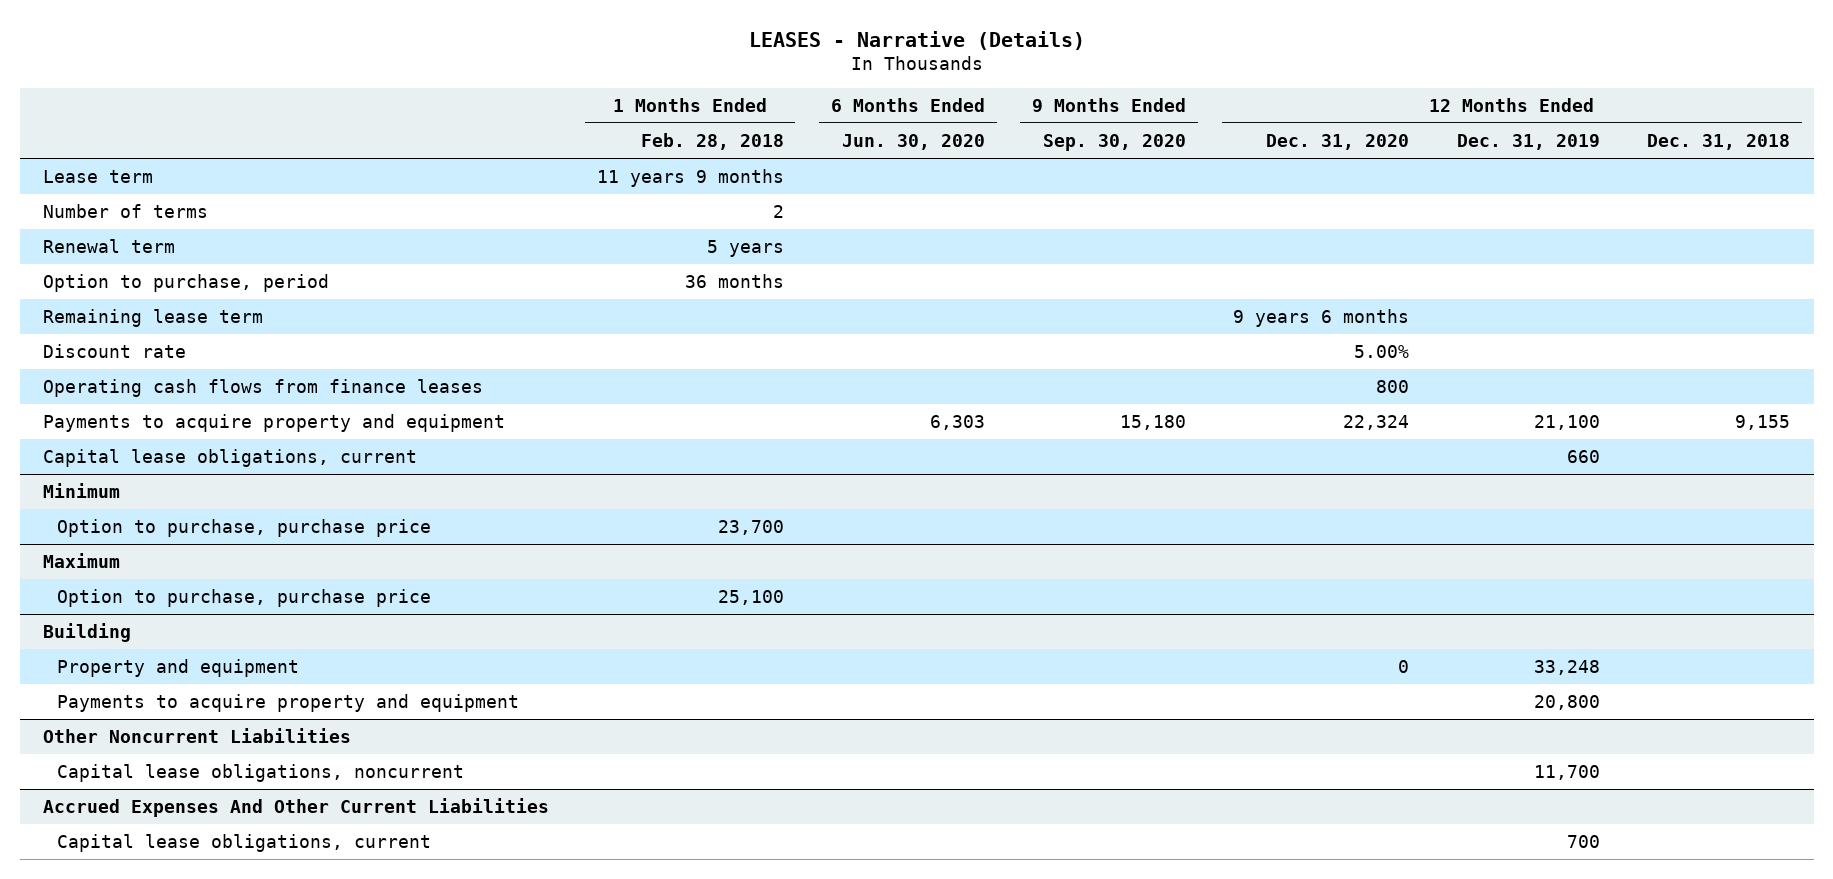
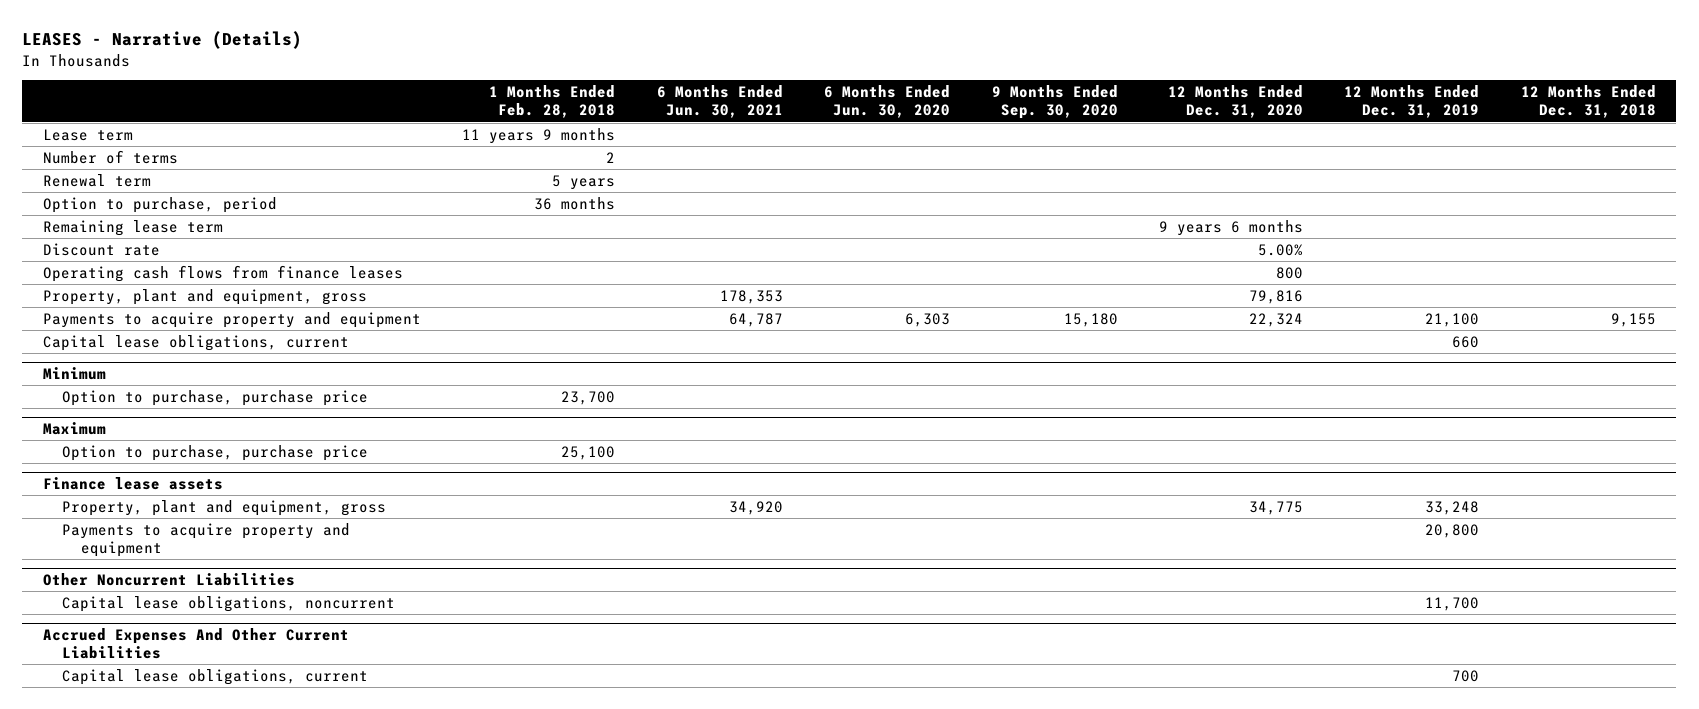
none -> [656,85,783,119] 6 Months Ended Jun. 30, 2021
none -> [43,288,368,305] Property, plant and equipment, gross
[43,622,132,642] Building -> [43,476,224,490] Finance lease assets
[57,658,300,677] Property and equipment -> [61,499,386,516] Property, plant and equipment, gross
[1398,659,1410,673] 0 -> [1249,500,1304,515] 34,775

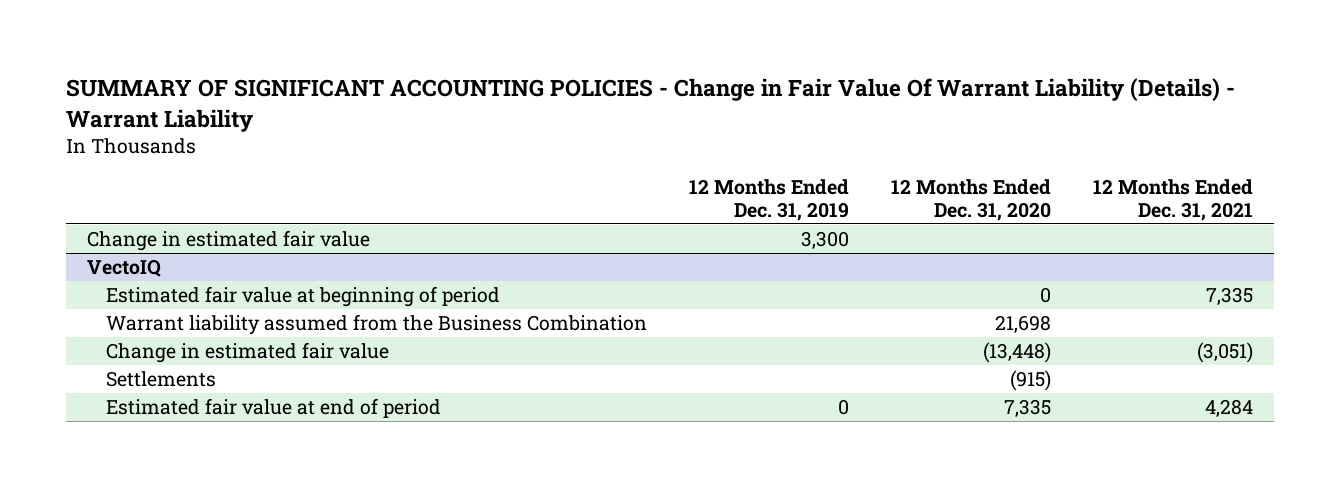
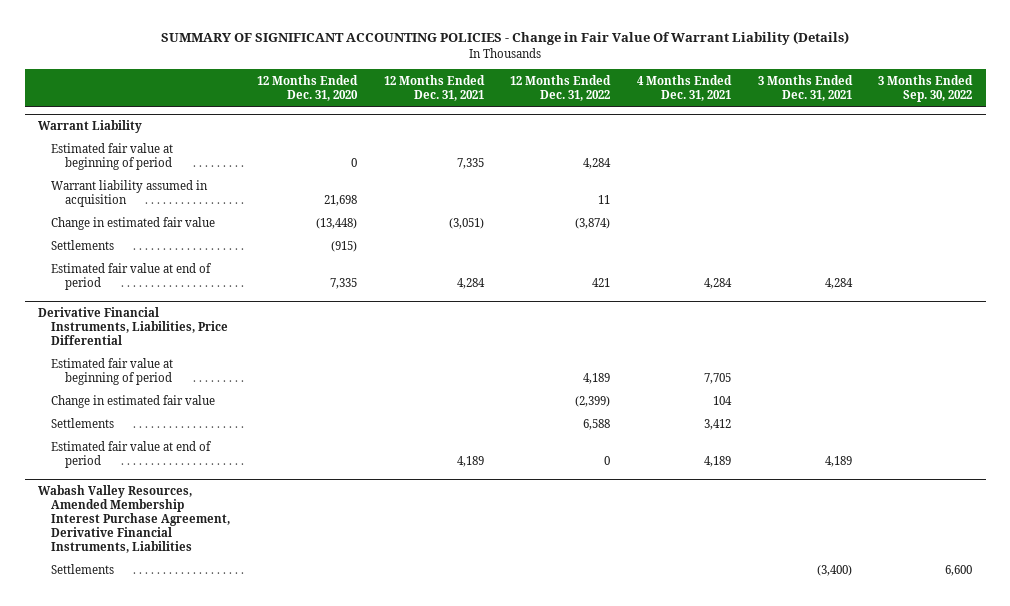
[65,78,1235,132] SUMMARY OF SIGNIFICANT ACCOUNTING POLICIES - Change in Fair Value Of Warrant Liability (Details) - Warrant Liability -> [161,31,850,46] SUMMARY OF SIGNIFICANT ACCOUNTING POLICIES - Change in Fair Value Of Warrant Liability (Details)
[689,178,850,221] 12 Months Ended Dec. 31, 2019 -> none
none -> [510,74,612,102] 12 Months Ended Dec. 31, 2022
none -> [637,74,733,102] 4 Months Ended Dec. 31, 2021
none -> [757,74,853,102] 3 Months Ended Dec. 31, 2021
none -> [878,74,974,103] 3 Months Ended Sep. 30, 2022
[86,229,370,251] Change in estimated fair value -> none
[86,258,161,277] VectoIQ -> [37,119,142,133] Warrant Liability
[106,313,648,335] Warrant liability assumed from the Business Combination -> [51,179,209,207] Warrant liability assumed in acquisition
none -> [37,306,229,345] Derivative Financial Instruments, Liabilities, Price Differential
none -> [51,357,174,385] Estimated fair value at beginning of period
none -> [51,394,216,408] Change in estimated fair value
none -> [51,417,115,428] Settlements
none -> [51,440,213,468] Estimated fair value at end of period
none -> [37,484,231,553] Wabash Valley Resources, Amended Membership Interest Purchase Agreement, Derivative Financial Instruments, Liabilities
none -> [51,563,115,574] Settlements

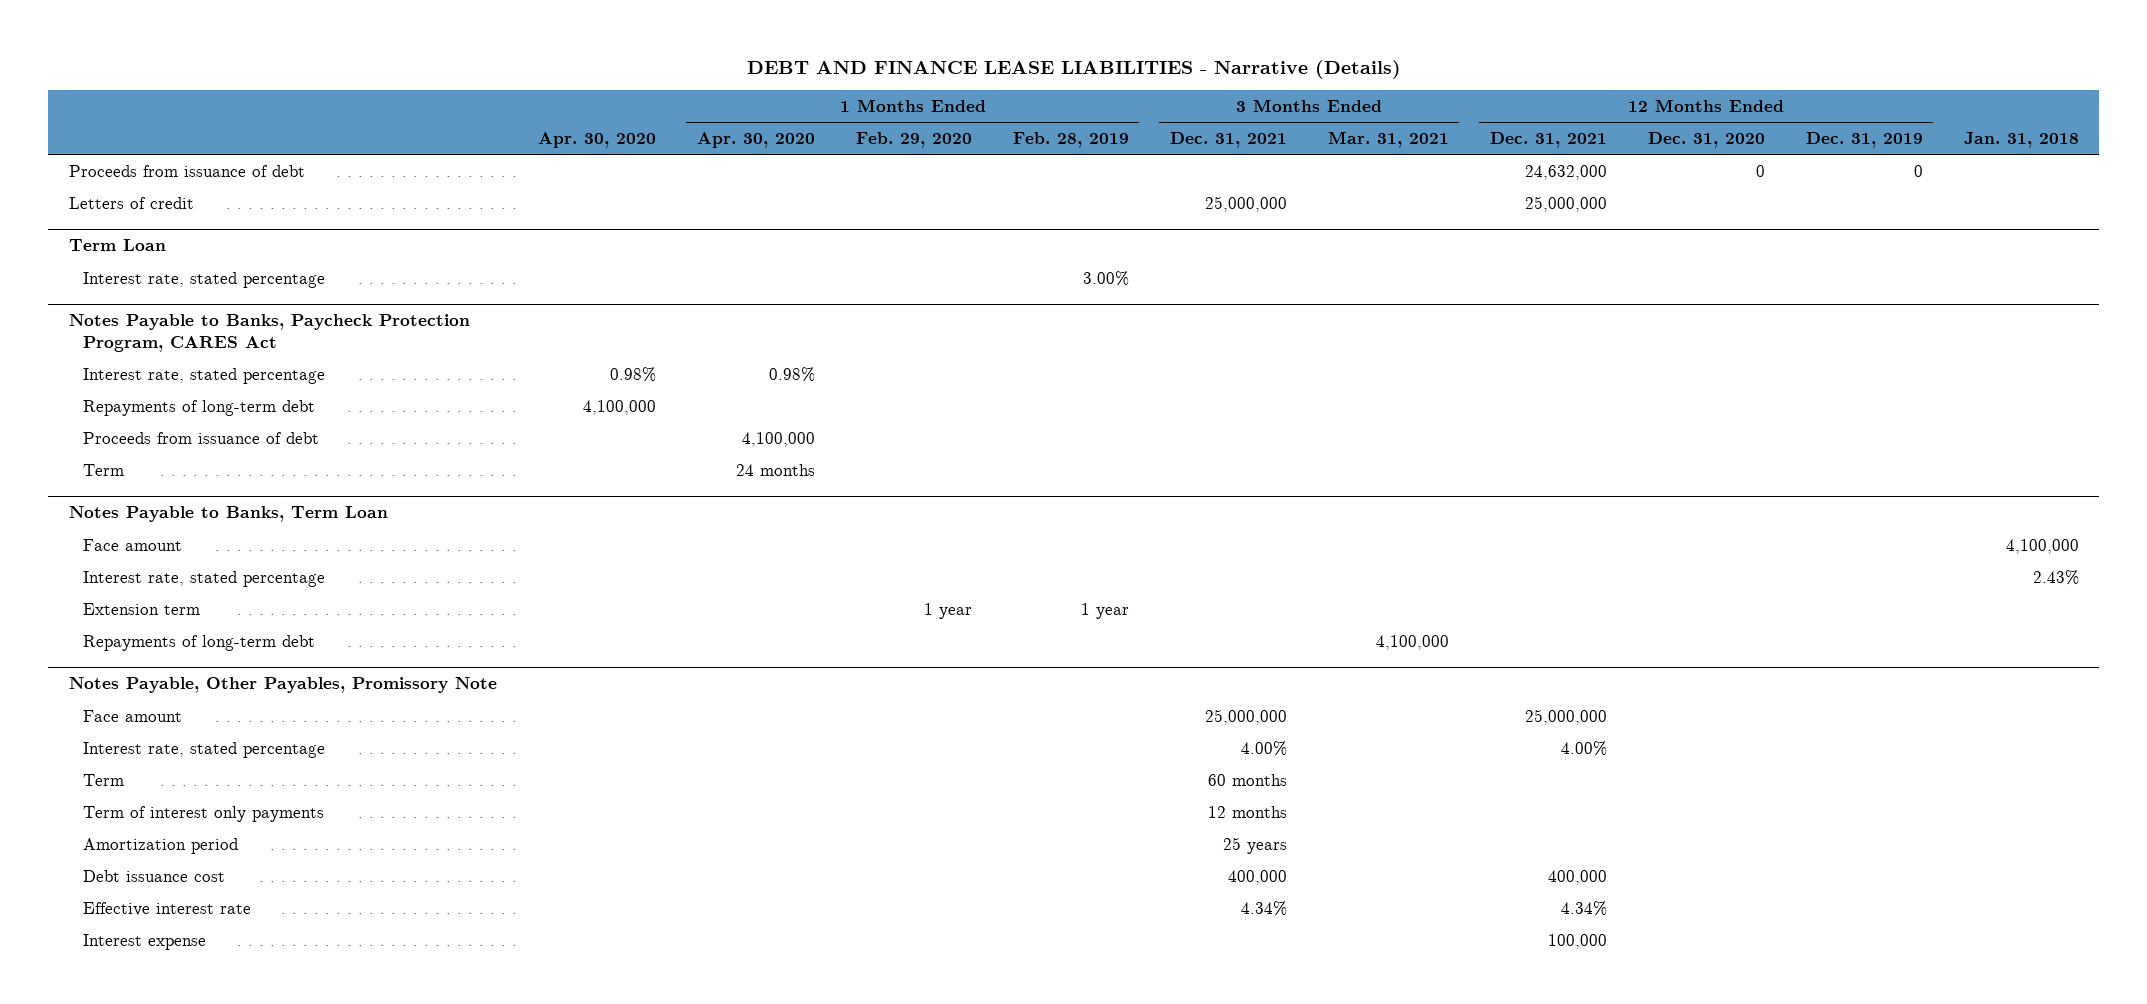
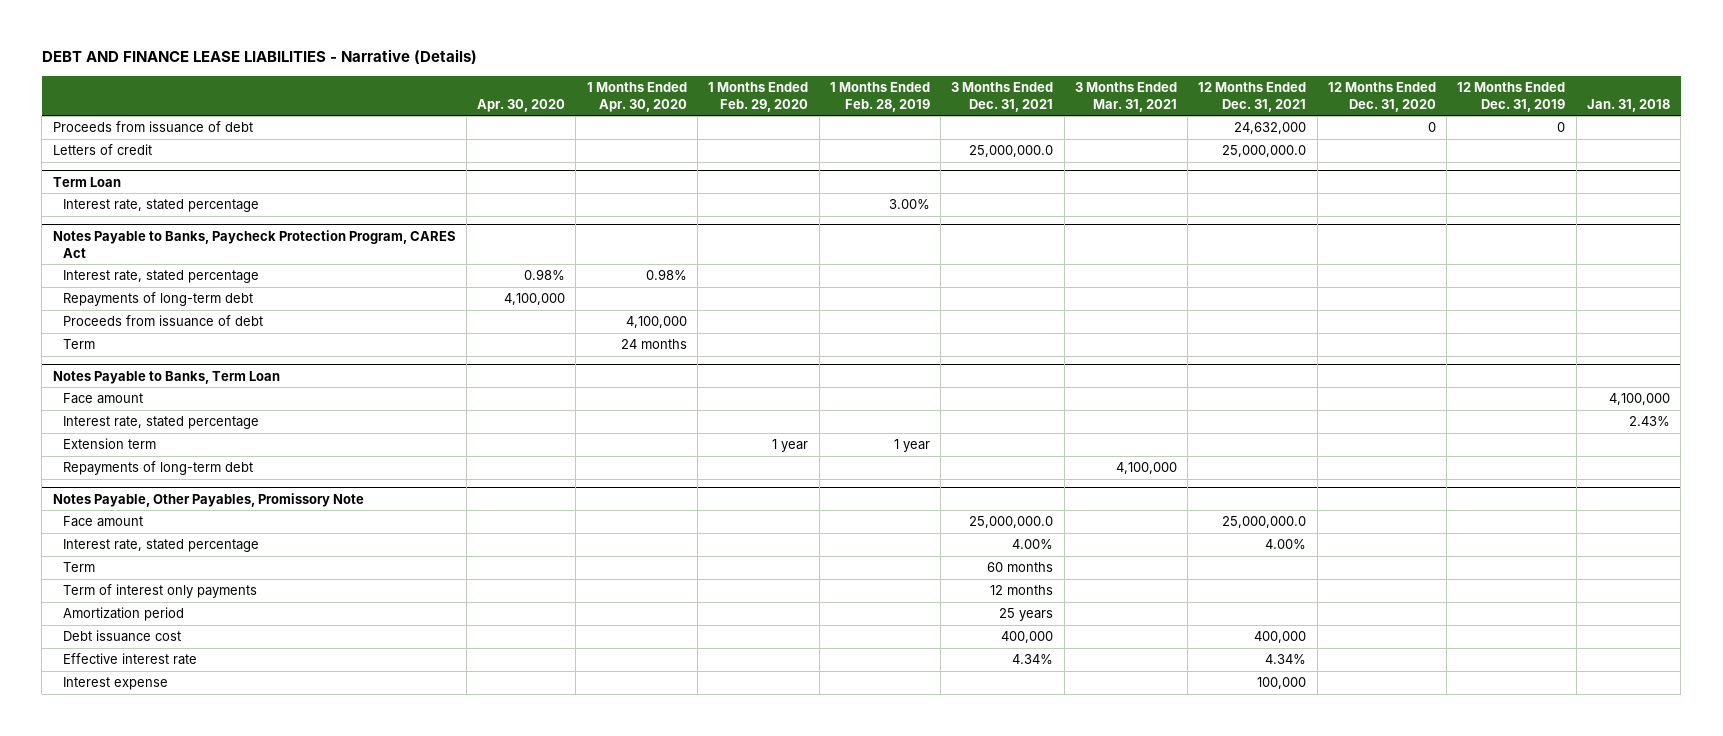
[1204,195,1287,212] 25,000,000 -> [969,145,1054,158] 25,000,000.0
[1524,195,1607,212] 25,000,000 -> [1222,145,1307,158] 25,000,000.0
[1204,708,1287,725] 25,000,000 -> [969,516,1054,529] 25,000,000.0
[1524,708,1607,725] 25,000,000 -> [1222,516,1307,529] 25,000,000.0

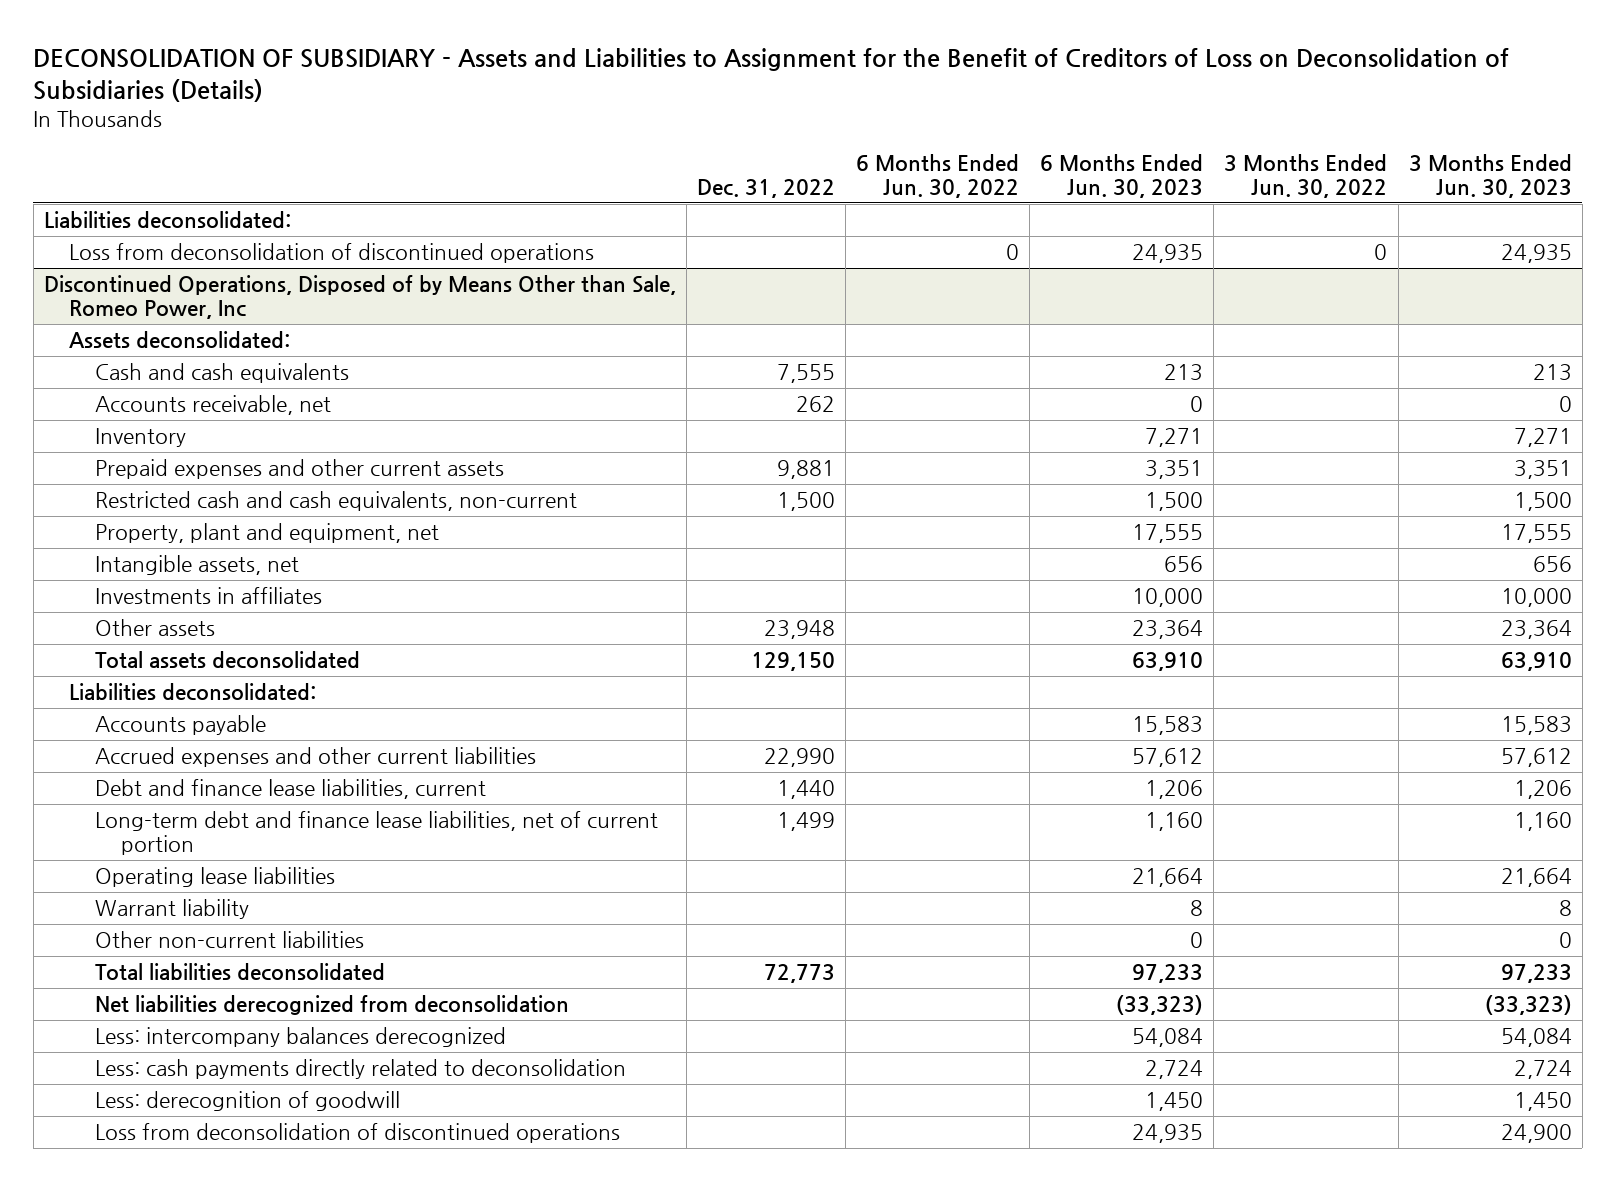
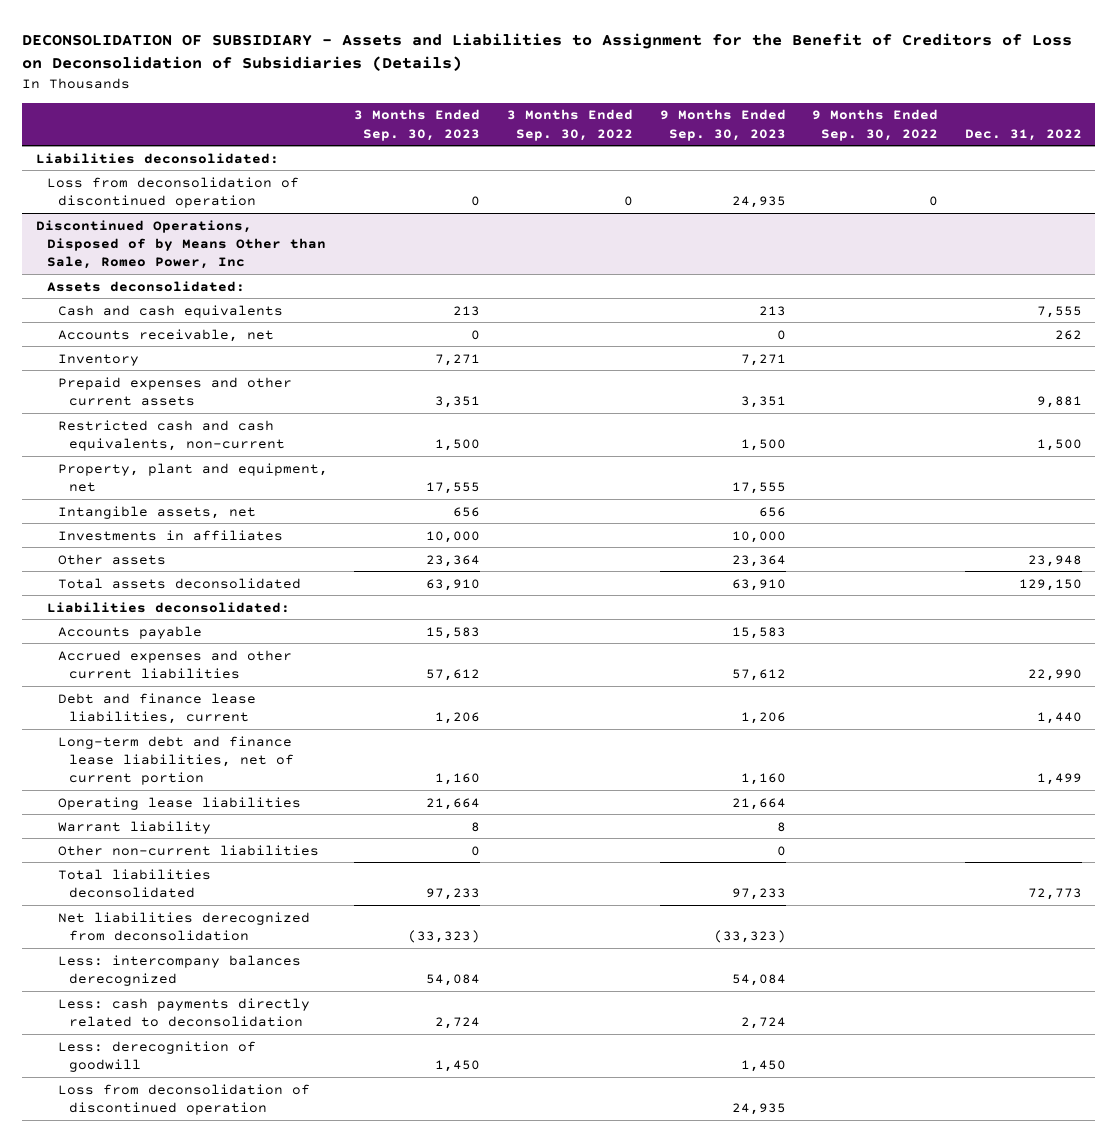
[856,154,1020,199] 6 Months Ended Jun. 30, 2022 -> none
[1040,154,1204,199] 6 Months Ended Jun. 30, 2023 -> none
[1224,154,1388,199] 3 Months Ended Jun. 30, 2022 -> none
[1408,154,1572,199] 3 Months Ended Jun. 30, 2023 -> none
none -> [354,109,481,141] 3 Months Ended Sep. 30, 2023
none -> [506,109,633,141] 3 Months Ended Sep. 30, 2022
none -> [659,109,786,141] 9 Months Ended Sep. 30, 2023
none -> [812,109,939,141] 9 Months Ended Sep. 30, 2022
[69,243,595,264] Loss from deconsolidation of discontinued operations -> [46,176,299,208] Loss from deconsolidation of discontinued operation
[95,1123,621,1144] Loss from deconsolidation of discontinued operations -> [57,1083,310,1115] Loss from deconsolidation of discontinued operation

